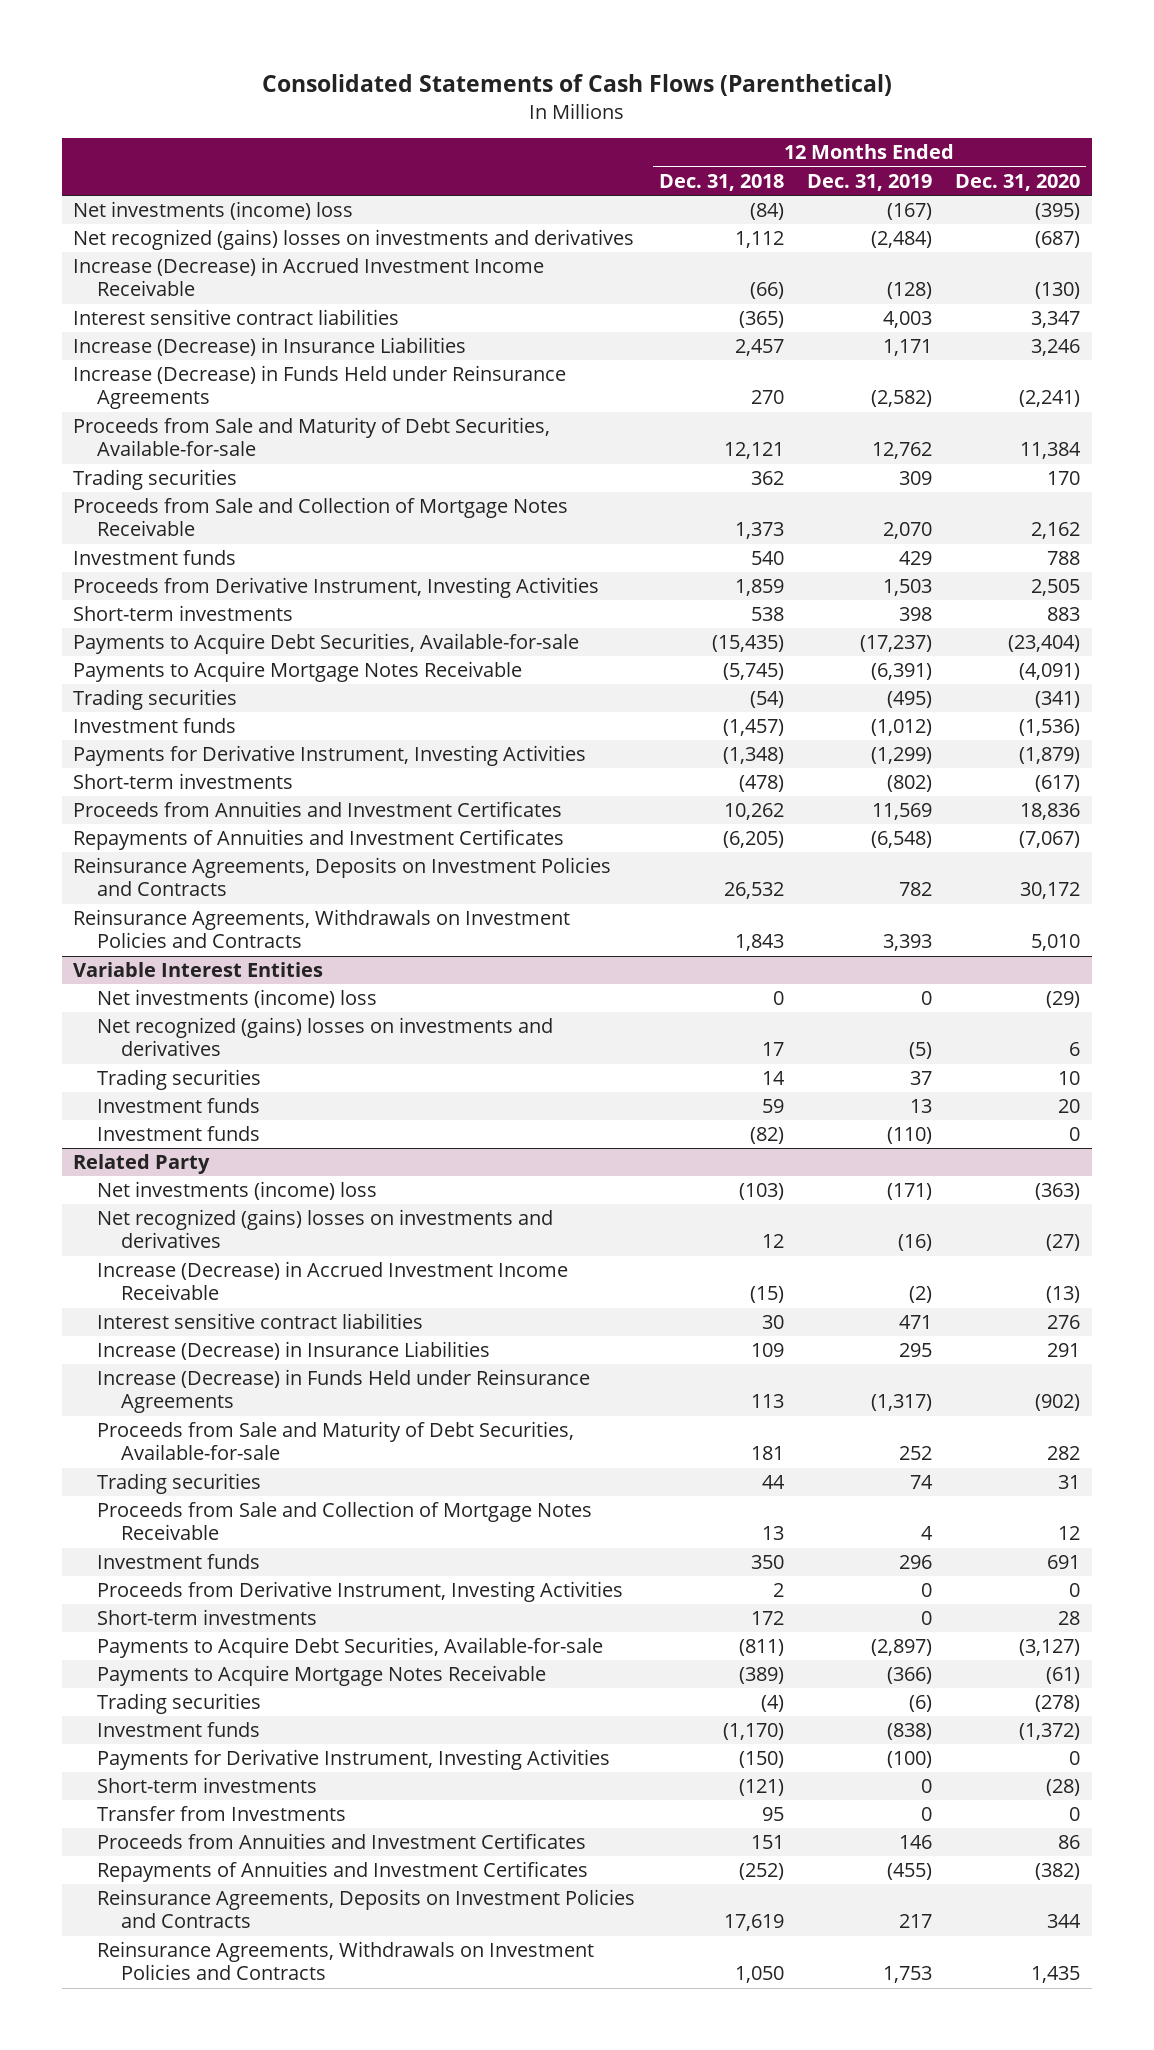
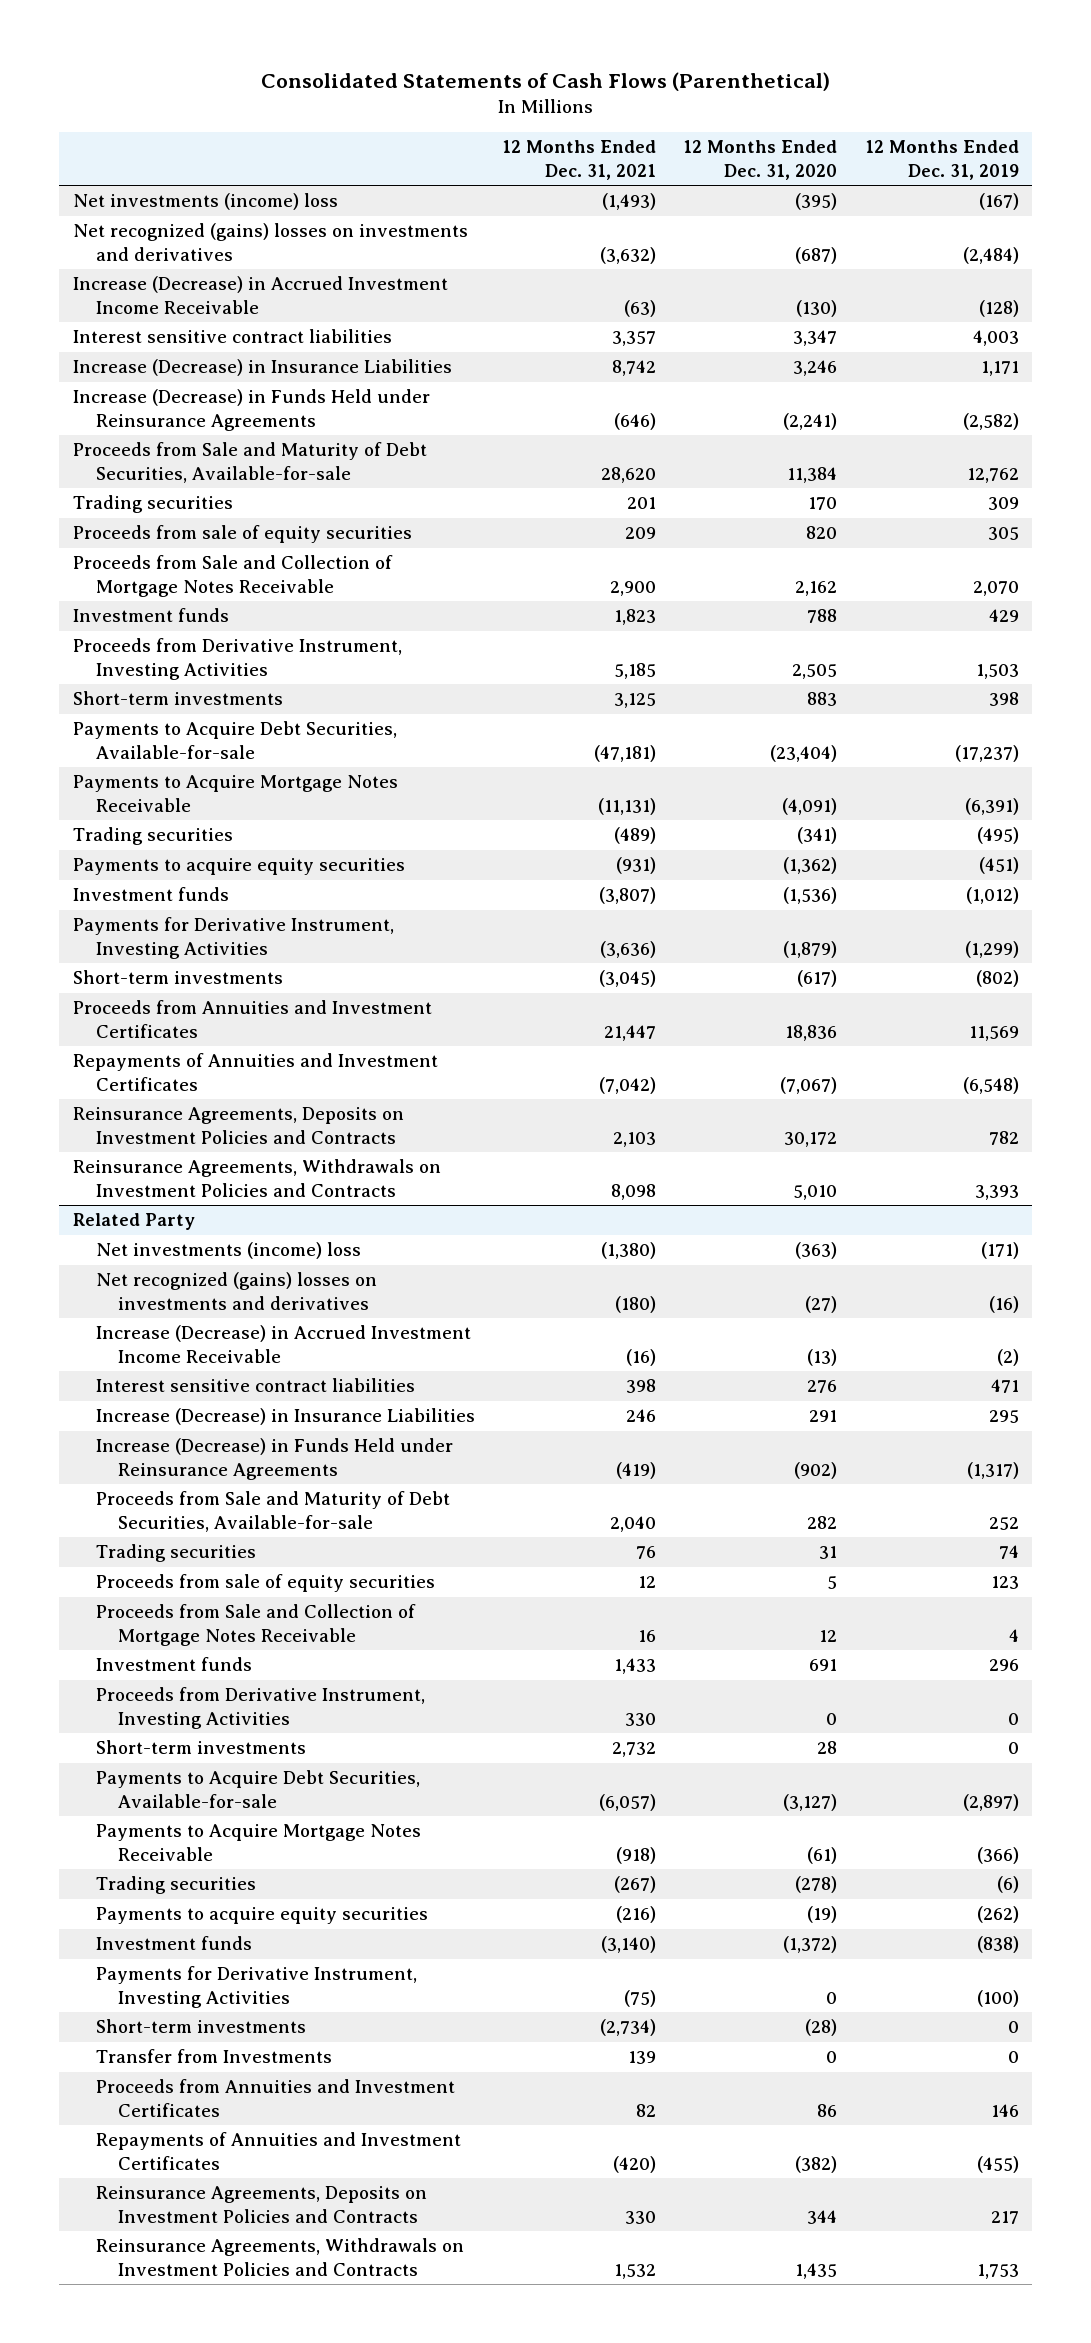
[658,173,784,191] Dec. 31, 2018 -> none
none -> [501,140,656,180] 12 Months Ended Dec. 31, 2021
none -> [72,525,412,544] Proceeds from sale of equity securities
none -> [72,858,405,876] Payments to acquire equity securities
[73,962,324,978] Variable Interest Entities -> none
[97,989,378,1009] Net investments (income) loss -> none
[97,1017,554,1057] Net recognized (gains) losses on investments and derivatives -> none
[97,1069,262,1091] Trading securities -> none
[97,1098,261,1114] Investment funds -> none
[97,1126,261,1142] Investment funds -> none
none -> [95,1574,435,1593] Proceeds from sale of equity securities
none -> [95,1907,428,1925] Payments to acquire equity securities

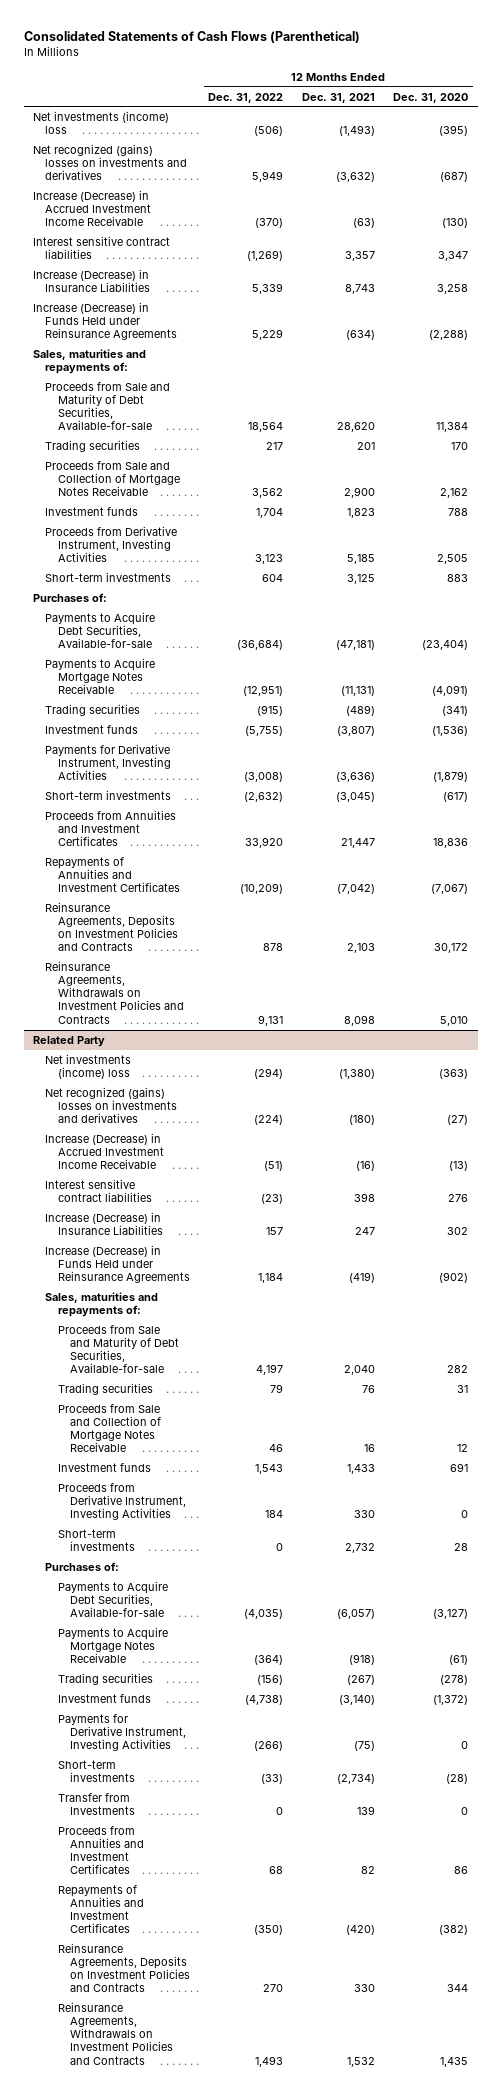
[864,140,1019,180] 12 Months Ended Dec. 31, 2019 -> none
none -> [208,92,284,103] Dec. 31, 2022
[611,360,656,377] 8,742 -> [344,284,375,295] 8,743
[793,360,838,377] 3,246 -> [437,284,469,295] 3,258
[613,412,656,430] (646) -> [345,330,375,341] (634)
[783,412,838,430] (2,241) -> [429,330,469,341] (2,288)
none -> [33,348,147,375] Sales, maturities and repayments of:
[72,525,412,544] Proceeds from sale of equity securities -> none
none -> [33,592,108,602] Purchases of:
[72,858,405,876] Payments to acquire equity securities -> none
[625,1409,656,1423] 246 -> [354,1227,375,1236] 247
[809,1410,838,1423] 291 -> [447,1227,469,1236] 302
none -> [45,1291,159,1318] Sales, maturities and repayments of:
[95,1574,435,1593] Proceeds from sale of equity securities -> none
none -> [45,1561,120,1571] Purchases of:
[95,1907,428,1925] Payments to acquire equity securities -> none

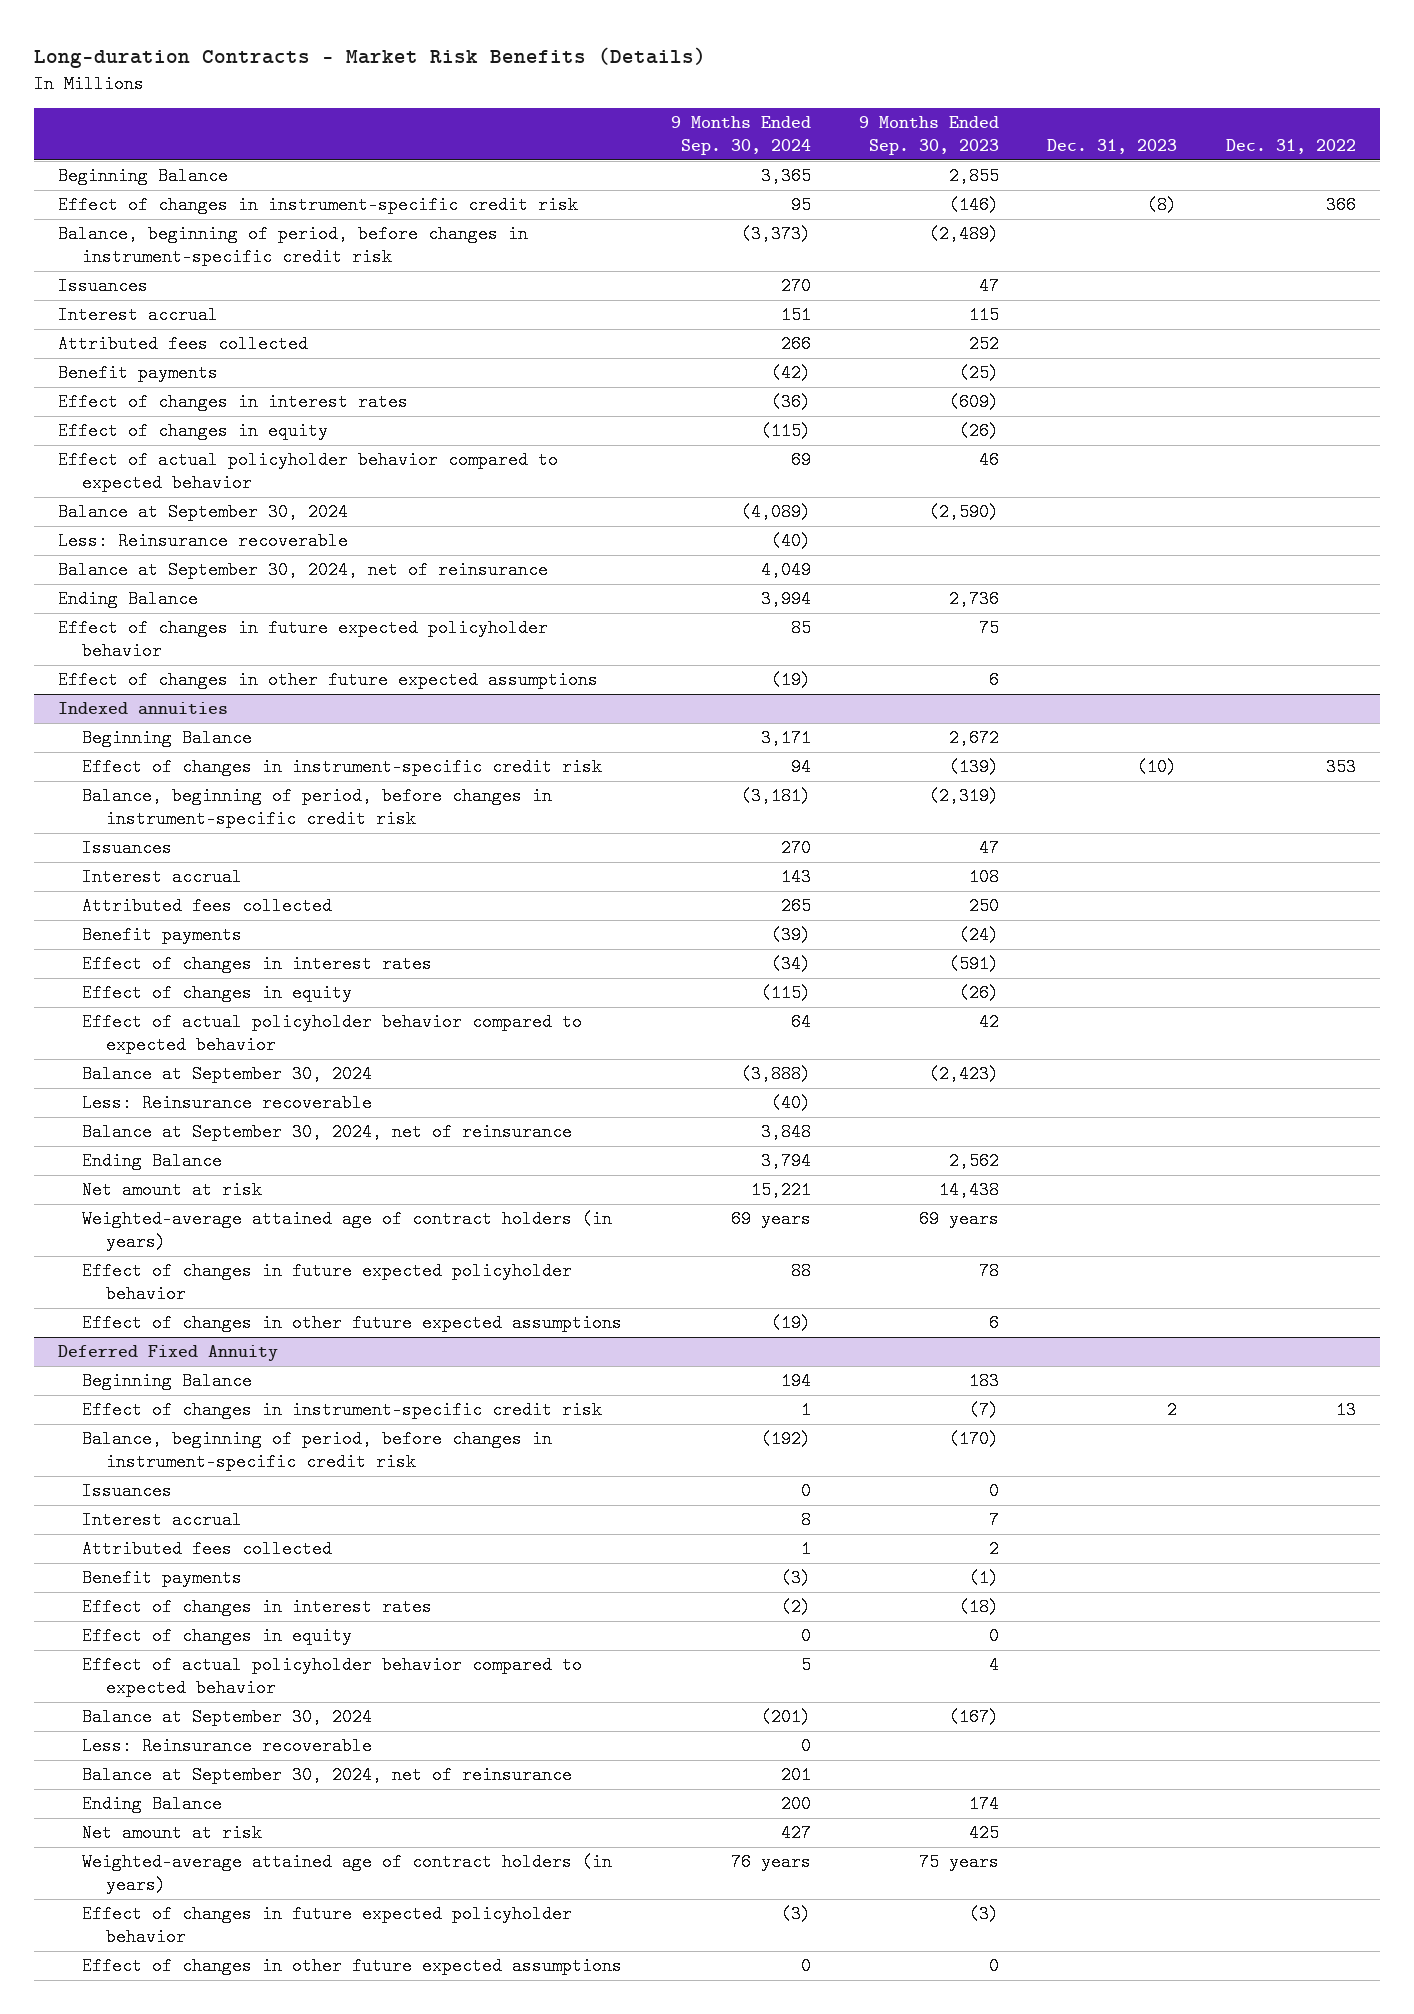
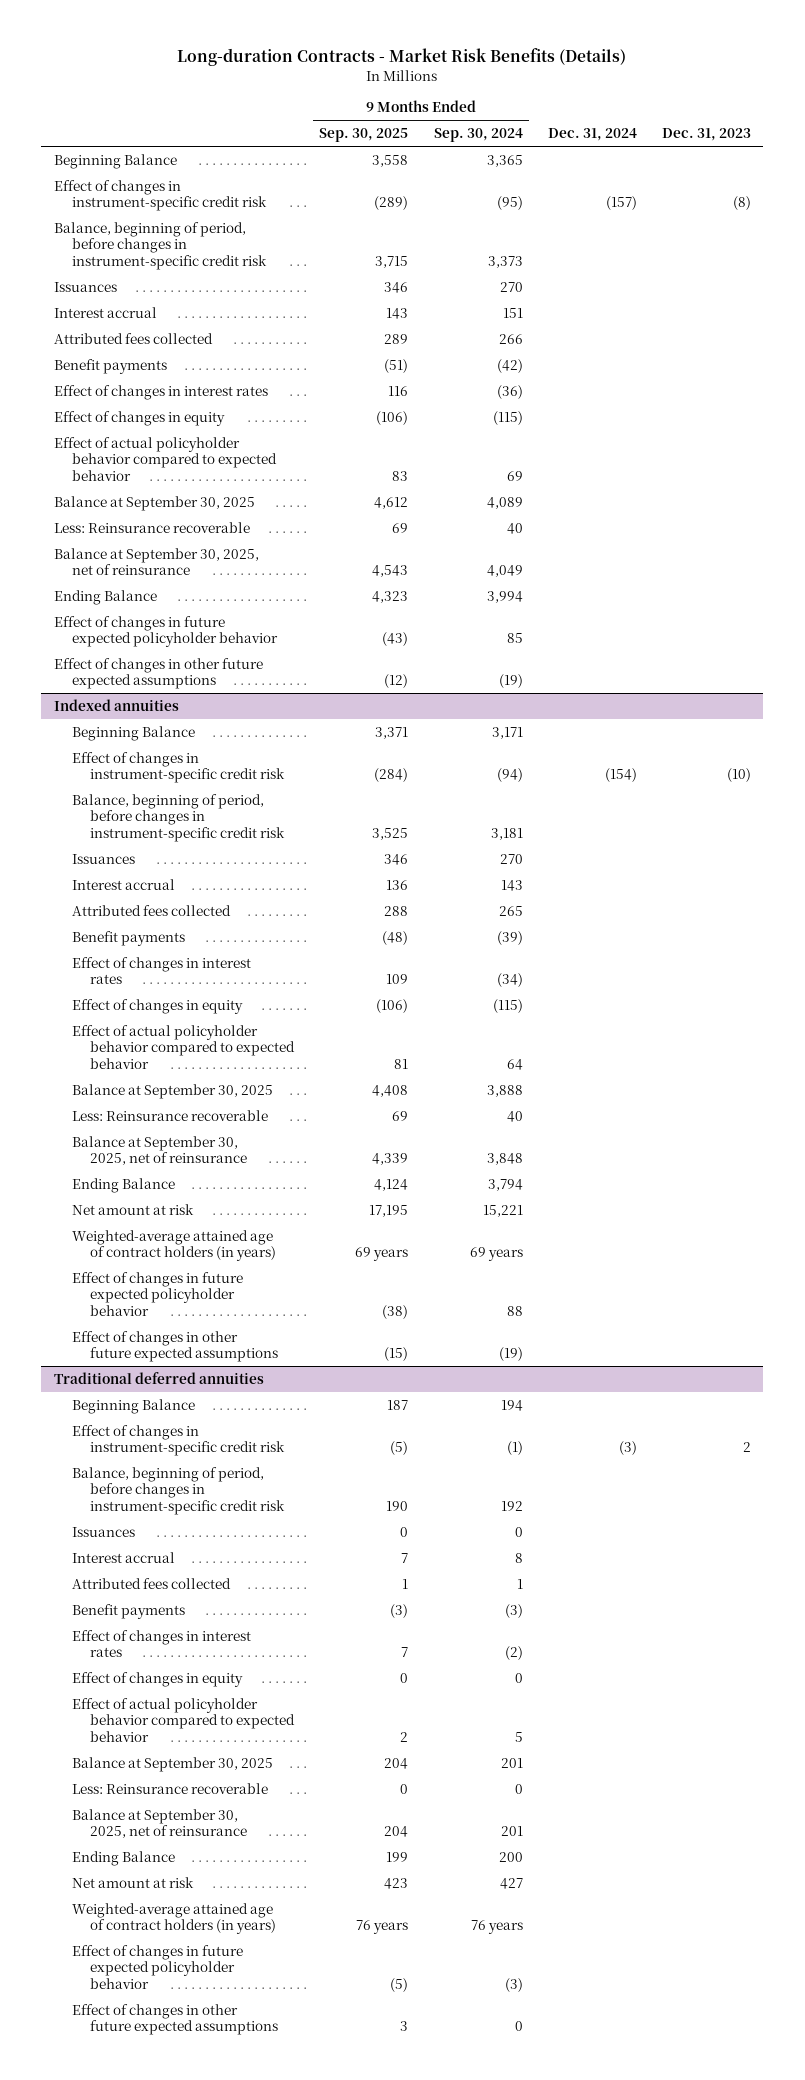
[859,116,1000,155] 9 Months Ended Sep. 30, 2023 -> none
[1225,138,1356,154] Dec. 31, 2022 -> none
none -> [319,128,409,143] Sep. 30, 2025
none -> [547,128,637,142] Dec. 31, 2024
[790,196,811,215] 95 -> [496,196,523,211] (95)
[740,225,811,244] (3,373) -> [487,256,523,269] 3,373
[58,503,349,522] Balance at September 30, 2024 -> [53,495,255,511] Balance at September 30, 2025
[740,503,811,522] (4,089) -> [486,496,523,509] 4,089
[770,532,811,551] (40) -> [506,522,523,534] 40
[58,561,549,580] Balance at September 30, 2024, net of reinsurance -> [53,547,259,576] Balance at September 30, 2025, net of reinsurance
[790,758,811,777] 94 -> [496,768,523,783] (94)
[740,787,811,806] (3,181) -> [490,828,523,841] 3,181
[82,1065,373,1084] Balance at September 30, 2024 -> [72,1083,274,1099] Balance at September 30, 2025
[740,1065,811,1084] (3,888) -> [486,1084,523,1097] 3,888
[770,1094,811,1113] (40) -> [506,1110,523,1122] 40
[82,1123,573,1142] Balance at September 30, 2024, net of reinsurance -> [72,1135,248,1166] Balance at September 30, 2025, net of reinsurance
[58,1345,279,1362] Deferred Fixed Annuity -> [53,1371,264,1384] Traditional deferred annuities
[800,1401,811,1420] 1 -> [506,1441,523,1456] (1)
[760,1430,811,1449] (192) -> [500,1501,523,1512] 192
[82,1708,373,1727] Balance at September 30, 2024 -> [72,1756,274,1772] Balance at September 30, 2025
[760,1708,811,1727] (201) -> [500,1757,523,1768] 201
[82,1766,573,1785] Balance at September 30, 2024, net of reinsurance -> [72,1808,248,1839] Balance at September 30, 2025, net of reinsurance

